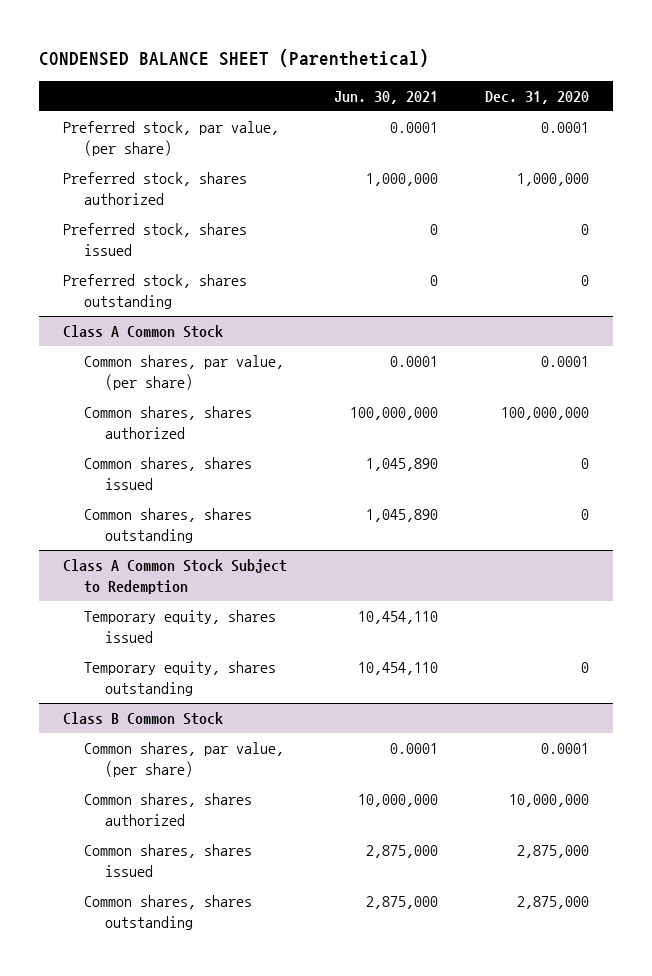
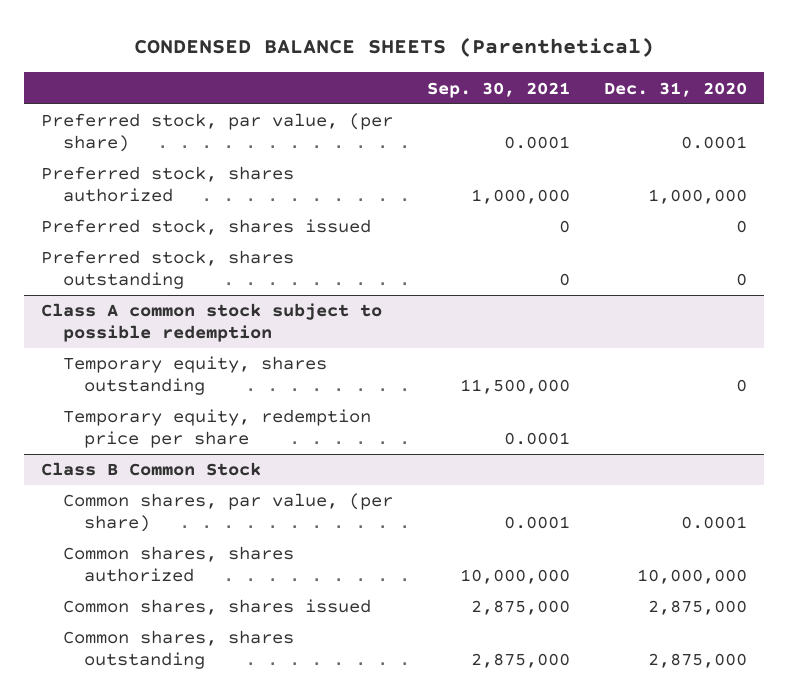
[39,49,430,68] CONDENSED BALANCE SHEET (Parenthetical) -> [134,37,655,58] CONDENSED BALANCE SHEETS (Parenthetical)
[334,90,439,104] Jun. 30, 2021 -> none
none -> [427,81,571,98] Sep. 30, 2021
[63,325,224,339] Class A Common Stock -> none
[83,355,284,390] Common shares, par value, (per share) -> none
[83,406,252,439] Common shares, shares authorized -> none
[83,457,252,490] Common shares, shares issued -> none
[83,508,252,543] Common shares, shares outstanding -> none
[83,610,276,643] Temporary equity, shares issued -> none
[63,559,288,594] Class A Common Stock Subject to Redemption -> [41,303,383,343] Class A common stock subject to possible redemption
none -> [62,409,371,449] Temporary equity, redemption price per share

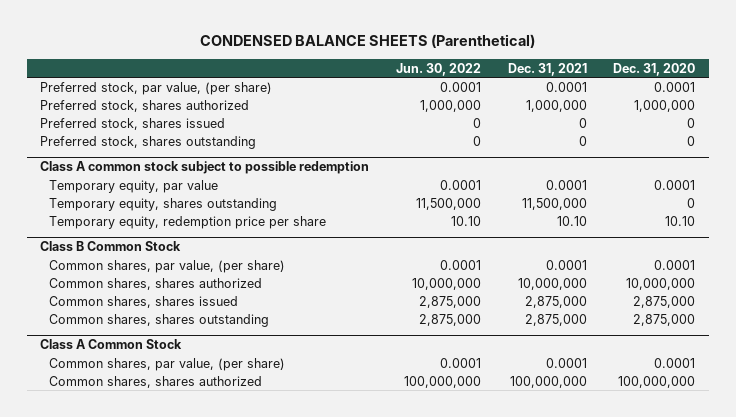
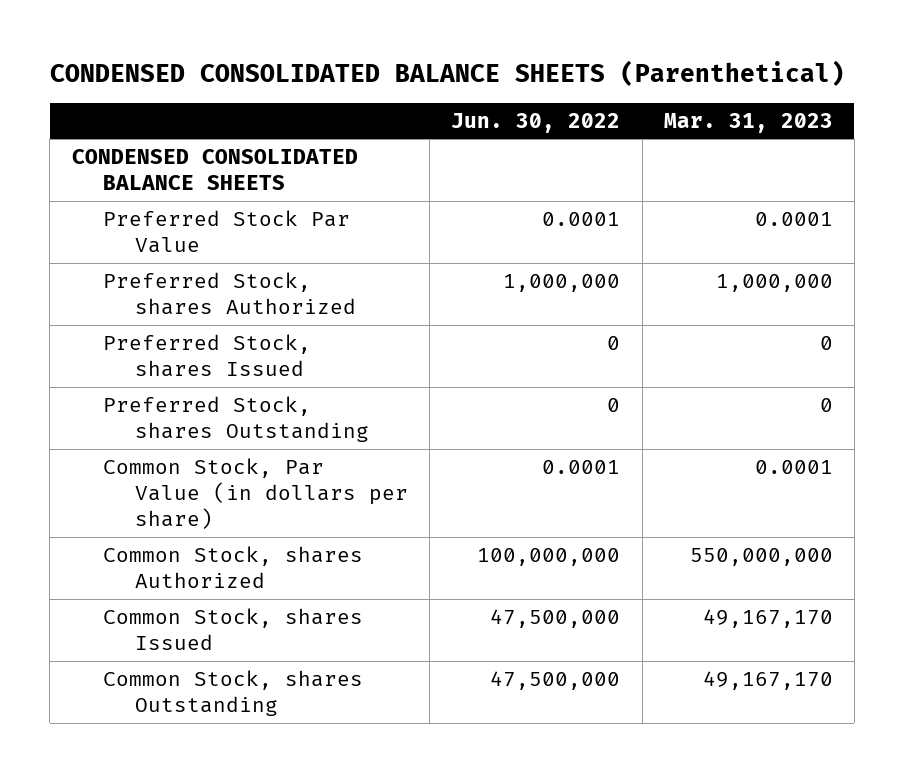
[199,34,535,49] CONDENSED BALANCE SHEETS (Parenthetical) -> [49,60,845,87] CONDENSED CONSOLIDATED BALANCE SHEETS (Parenthetical)
[507,62,587,76] Dec. 31, 2021 -> none
[613,62,696,76] Dec. 31, 2020 -> none
none -> [663,112,833,133] Mar. 31, 2023
[40,161,370,175] Class A common stock subject to possible redemption -> none
[49,179,219,193] Temporary equity, par value -> none
[49,197,278,211] Temporary equity, shares outstanding -> none
[49,215,327,229] Temporary equity, redemption price per share -> none
[40,241,182,252] Class B Common Stock -> none
[40,339,183,350] Class A Common Stock -> none
[49,357,286,371] Common shares, par value, (per share) -> none
[49,375,263,388] Common shares, shares authorized -> none
none -> [71,149,358,191] CONDENSED CONSOLIDATED BALANCE SHEETS
[40,81,273,95] Preferred stock, par value, (per share) -> [103,210,351,254] Preferred Stock Par Value
[40,99,250,112] Preferred stock, shares authorized -> [103,272,356,316] Preferred Stock, shares Authorized
[40,117,226,130] Preferred stock, shares issued -> [103,334,312,378] Preferred Stock, shares Issued
[40,135,257,149] Preferred stock, shares outstanding -> [103,396,369,443] Preferred Stock, shares Outstanding
[49,259,286,273] Common shares, par value, (per share) -> [103,458,408,530] Common Stock, Par Value (in dollars per share)
[49,277,263,290] Common shares, shares authorized -> [103,546,364,589] Common Stock, shares Authorized
[412,277,482,290] 10,000,000 -> [477,548,621,567] 100,000,000
[49,295,239,308] Common shares, shares issued -> [103,608,364,651] Common Stock, shares Issued
[419,295,482,308] 2,875,000 -> [490,609,621,629] 47,500,000
[49,313,270,327] Common shares, shares outstanding -> [103,670,364,717] Common Stock, shares Outstanding
[419,313,482,326] 2,875,000 -> [490,671,621,691] 47,500,000

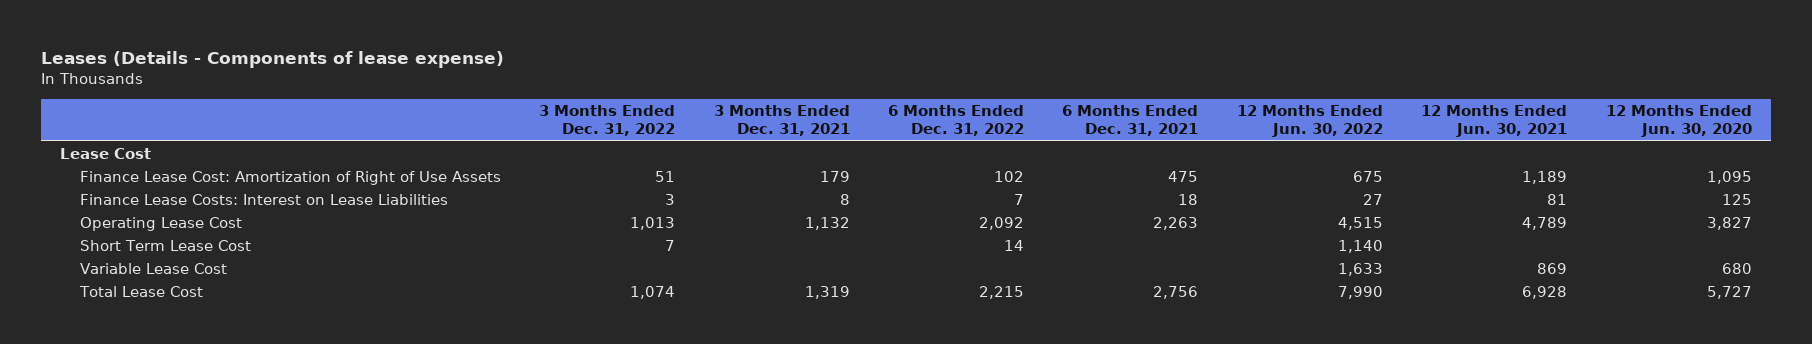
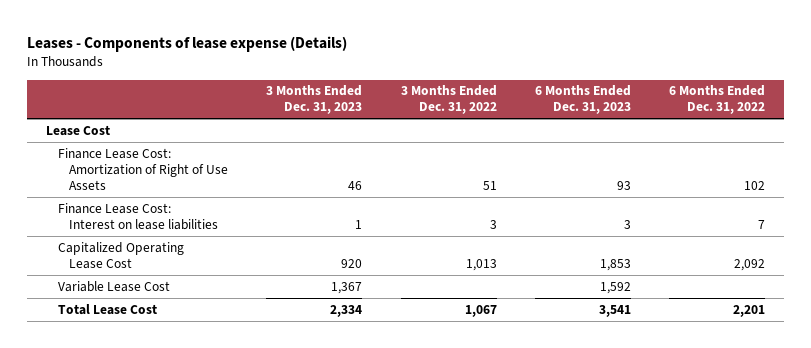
[40,51,504,69] Leases (Details - Components of lease expense) -> [26,35,347,52] Leases - Components of lease expense (Details)
[713,105,850,137] 3 Months Ended Dec. 31, 2021 -> none
[1062,105,1199,137] 6 Months Ended Dec. 31, 2021 -> none
[1236,105,1383,138] 12 Months Ended Jun. 30, 2022 -> none
[1421,105,1568,138] 12 Months Ended Jun. 30, 2021 -> none
[1605,105,1752,138] 12 Months Ended Jun. 30, 2020 -> none
none -> [266,85,363,115] 3 Months Ended Dec. 31, 2023
none -> [534,85,631,115] 6 Months Ended Dec. 31, 2023
[79,240,251,252] Short Term Lease Cost -> none
[79,194,448,206] Finance Lease Costs: Interest on Lease Liabilities -> [57,202,219,230] Finance Lease Cost: Interest on lease liabilities
[79,217,242,232] Operating Lease Cost -> [57,241,184,269] Capitalized Operating Lease Cost
[630,286,676,300] 1,074 -> [464,304,497,317] 1,067
[979,286,1025,300] 2,215 -> [732,304,765,317] 2,201

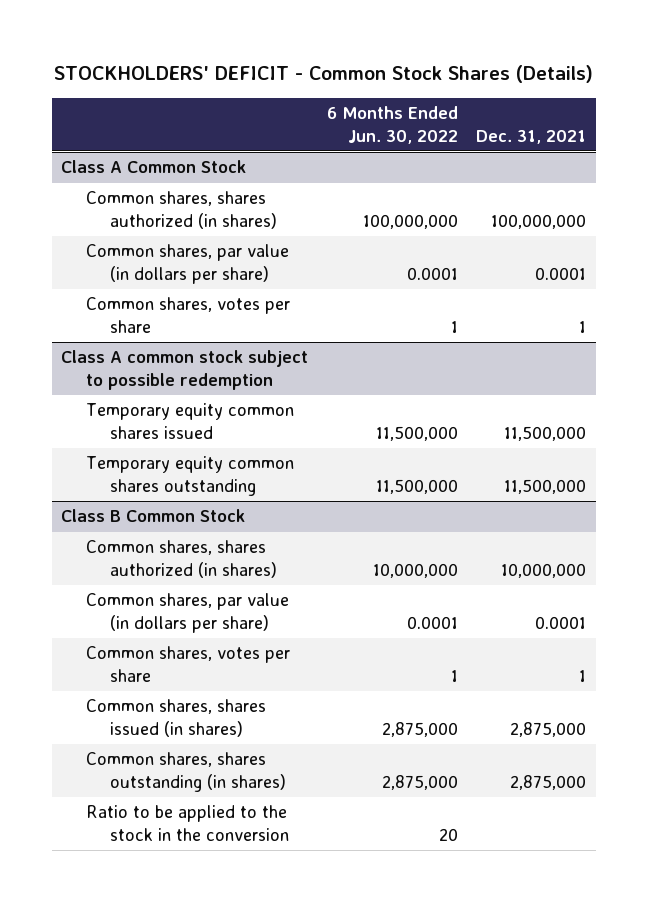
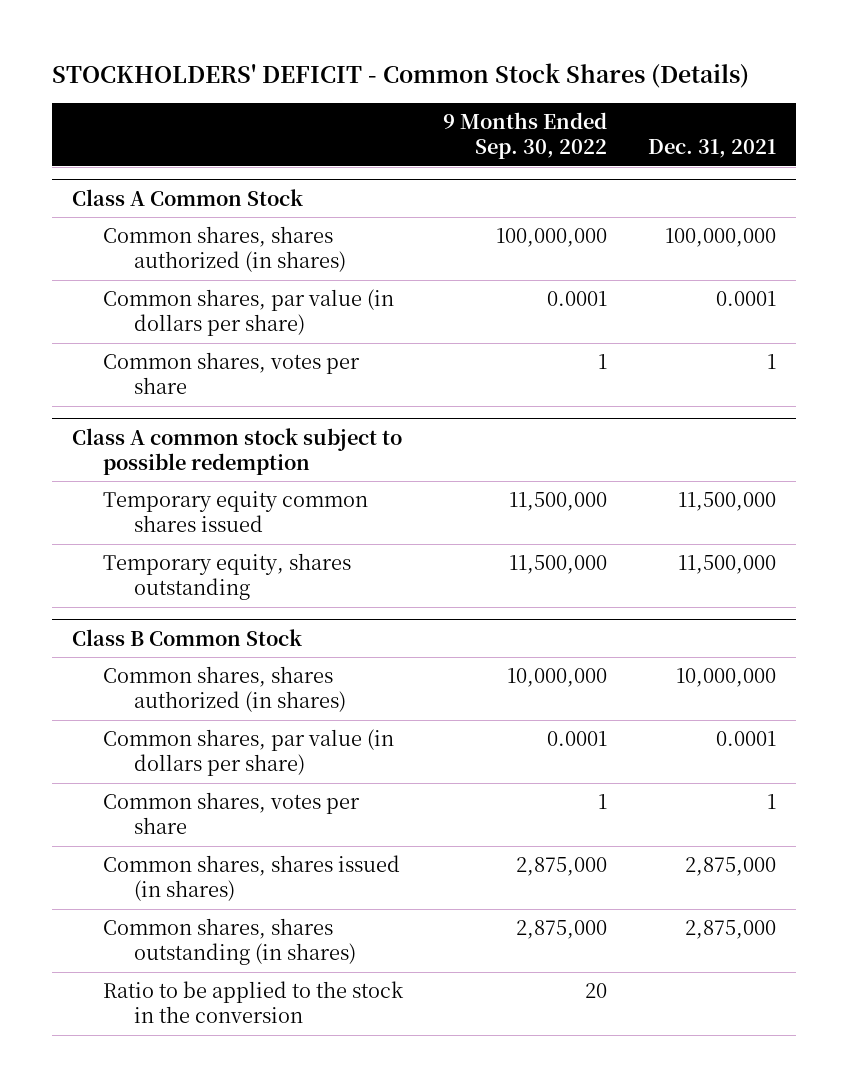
[326,106,458,144] 6 Months Ended Jun. 30, 2022 -> none
none -> [443,112,608,160] 9 Months Ended Sep. 30, 2022
[85,456,294,496] Temporary equity common shares outstanding -> [103,553,352,601] Temporary equity, shares outstanding

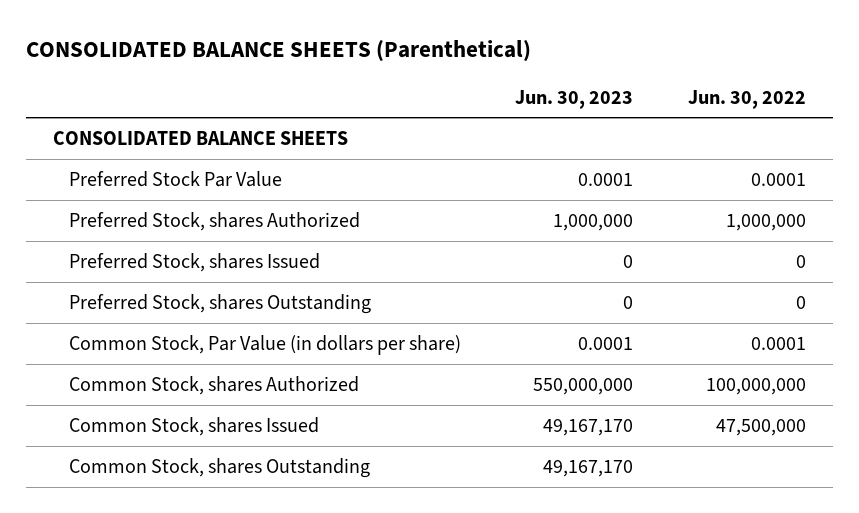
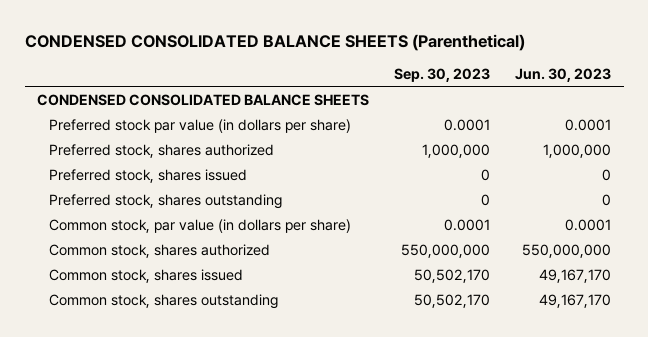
[26,39,532,62] CONSOLIDATED BALANCE SHEETS (Parenthetical) -> [24,33,525,51] CONDENSED CONSOLIDATED BALANCE SHEETS (Parenthetical)
[687,89,806,109] Jun. 30, 2022 -> none
none -> [394,68,491,83] Sep. 30, 2023
[53,130,349,145] CONSOLIDATED BALANCE SHEETS -> [37,93,370,106] CONDENSED CONSOLIDATED BALANCE SHEETS
[69,170,283,187] Preferred Stock Par Value -> [48,118,351,133] Preferred stock par value (in dollars per share)
[69,211,361,231] Preferred Stock, shares Authorized -> [48,143,274,158] Preferred stock, shares authorized
[69,252,321,272] Preferred Stock, shares Issued -> [48,168,247,183] Preferred stock, shares issued
[69,293,372,314] Preferred Stock, shares Outstanding -> [48,193,282,209] Preferred stock, shares outstanding
[69,334,462,355] Common Stock, Par Value (in dollars per share) -> [48,218,351,233] Common stock, par value (in dollars per share)
[69,375,360,395] Common Stock, shares Authorized -> [48,243,270,258] Common stock, shares authorized
[69,416,320,436] Common Stock, shares Issued -> [48,268,243,283] Common stock, shares issued
[69,457,371,478] Common Stock, shares Outstanding -> [48,293,278,309] Common stock, shares outstanding

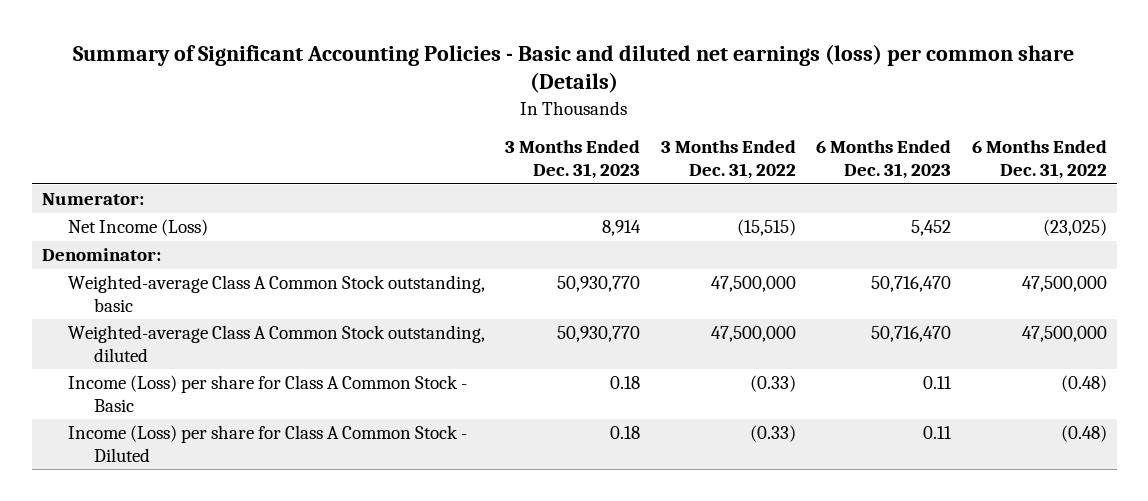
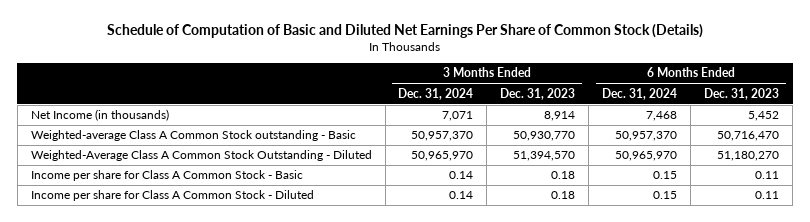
[73,43,1075,94] Summary of Significant Accounting Policies - Basic and diluted net earnings (loss) per common share (Details) -> [106,24,703,39] Schedule of Computation of Basic and Diluted Net Earnings Per Share of Common Stock (Details)
[660,140,796,180] 3 Months Ended Dec. 31, 2022 -> none
[971,140,1107,180] 6 Months Ended Dec. 31, 2022 -> none
none -> [398,87,474,100] Dec. 31, 2024
none -> [602,87,678,100] Dec. 31, 2024
[41,193,144,206] Numerator: -> none
[41,248,161,262] Denominator: -> none
[67,219,208,237] Net Income (Loss) -> [30,109,169,122] Net Income (in thousands)
[67,275,485,312] Weighted-average Class A Common Stock outstanding, basic -> [30,130,356,142] Weighted-average Class A Common Stock outstanding - Basic
[67,325,485,362] Weighted-average Class A Common Stock outstanding, diluted -> [30,150,372,162] Weighted-Average Class A Common Stock Outstanding - Diluted
[557,326,641,343] 50,930,770 -> [513,151,576,162] 51,394,570
[871,326,952,343] 50,716,470 -> [717,151,780,162] 51,180,270
[67,375,467,412] Income (Loss) per share for Class A Common Stock - Basic -> [30,170,303,182] Income per share for Class A Common Stock - Basic
[67,425,467,462] Income (Loss) per share for Class A Common Stock - Diluted -> [30,190,314,202] Income per share for Class A Common Stock - Diluted

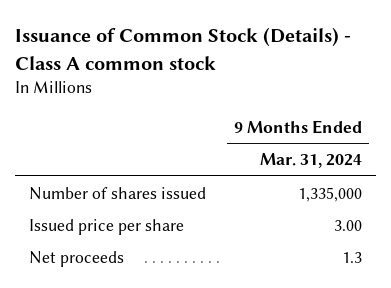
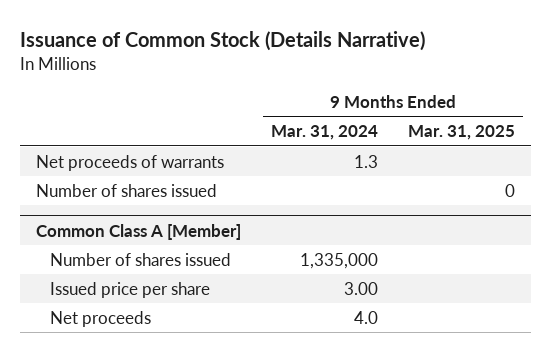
[15,27,352,70] Issuance of Common Stock (Details) - Class A common stock -> [20,31,426,52] Issuance of Common Stock (Details Narrative)
none -> [408,125,516,141] Mar. 31, 2025
none -> [35,154,224,171] Net proceeds of warrants
none -> [35,183,217,197] Number of shares issued
none -> [35,223,241,240] Common Class A [Member]
[341,251,362,263] 1.3 -> [353,310,378,324] 4.0

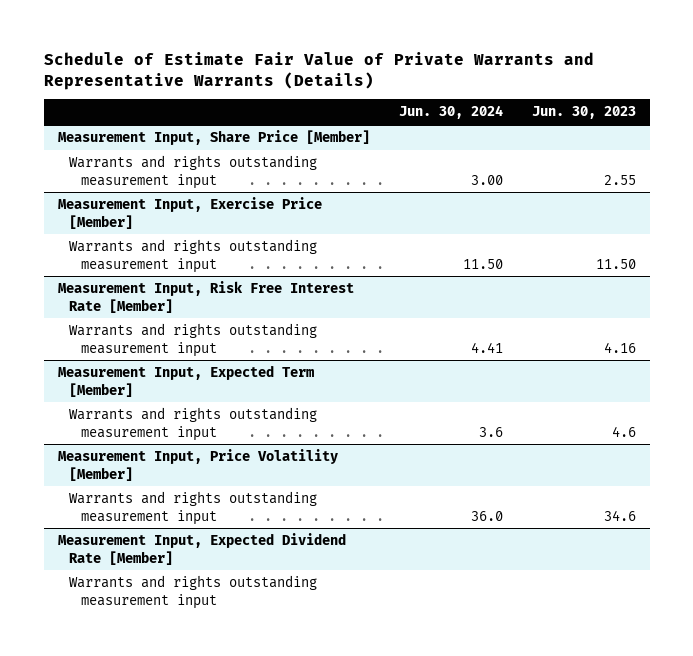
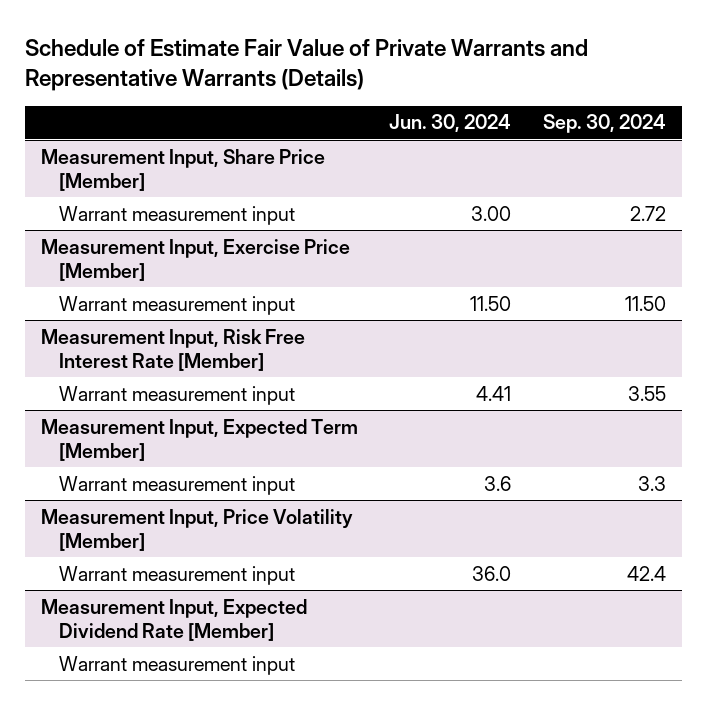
[531,106,636,120] Jun. 30, 2023 -> none
none -> [542,114,666,134] Sep. 30, 2024
[69,155,318,189] Warrants and rights outstanding measurement input -> [59,205,296,225] Warrant measurement input
[69,239,318,273] Warrants and rights outstanding measurement input -> [59,295,296,315] Warrant measurement input
[69,323,318,357] Warrants and rights outstanding measurement input -> [59,385,296,405] Warrant measurement input
[69,407,318,441] Warrants and rights outstanding measurement input -> [59,475,296,495] Warrant measurement input
[69,491,318,525] Warrants and rights outstanding measurement input -> [59,565,296,585] Warrant measurement input
[69,575,318,609] Warrants and rights outstanding measurement input -> [59,655,296,675] Warrant measurement input

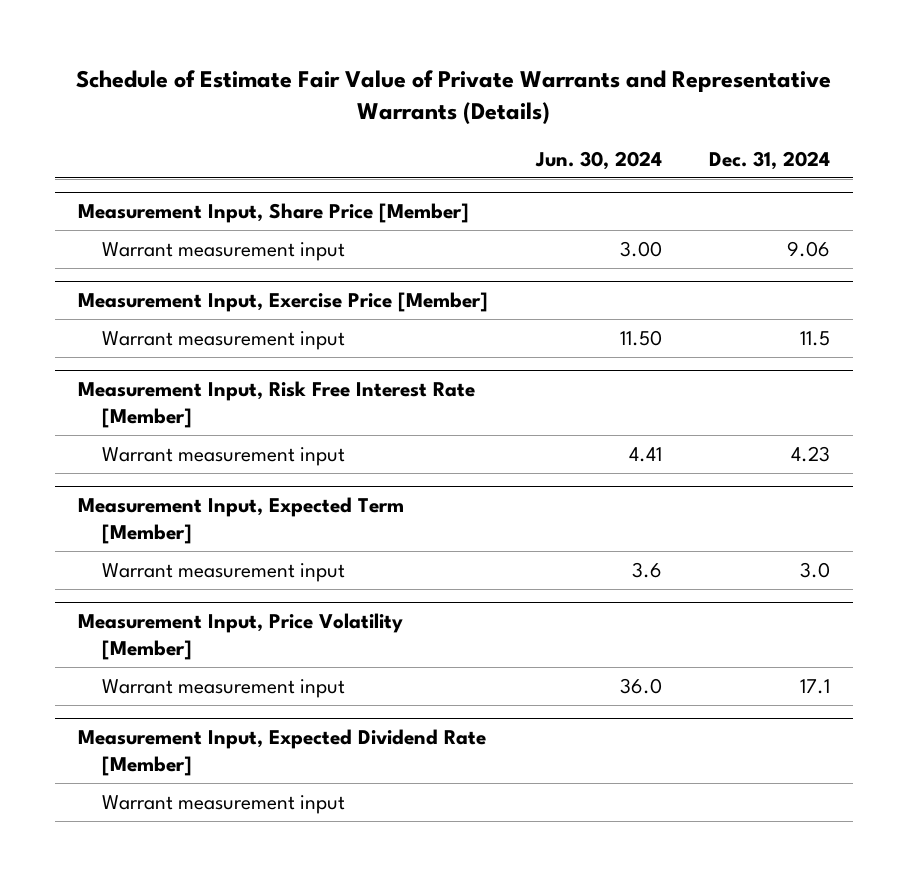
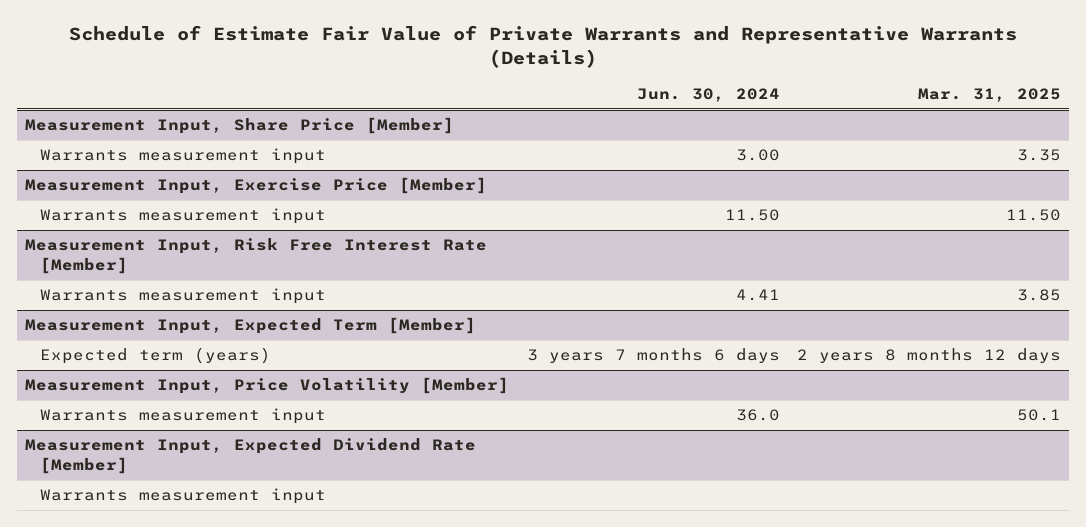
[708,150,830,170] Dec. 31, 2024 -> none
none -> [917,87,1061,102] Mar. 31, 2025
[102,241,346,261] Warrant measurement input -> [39,148,326,165] Warrants measurement input
[102,330,346,350] Warrant measurement input -> [39,208,326,225] Warrants measurement input
[102,446,346,466] Warrant measurement input -> [39,288,326,305] Warrants measurement input
[102,562,346,582] Warrant measurement input -> none
none -> [39,347,271,365] Expected term (years)
[102,678,346,698] Warrant measurement input -> [39,408,326,425] Warrants measurement input
[102,794,346,814] Warrant measurement input -> [39,488,326,505] Warrants measurement input

